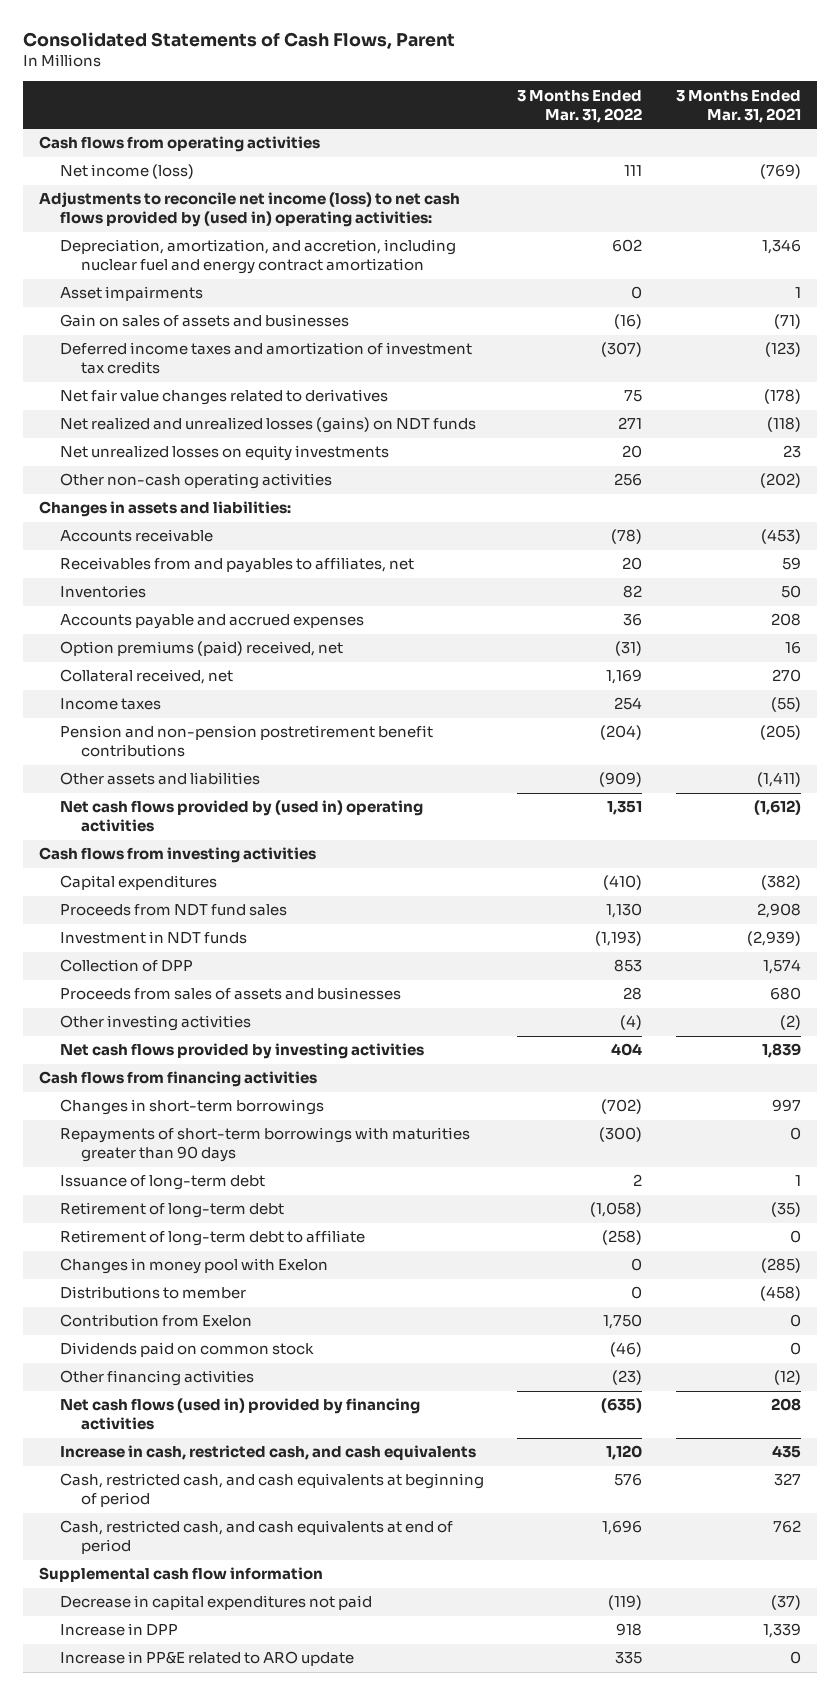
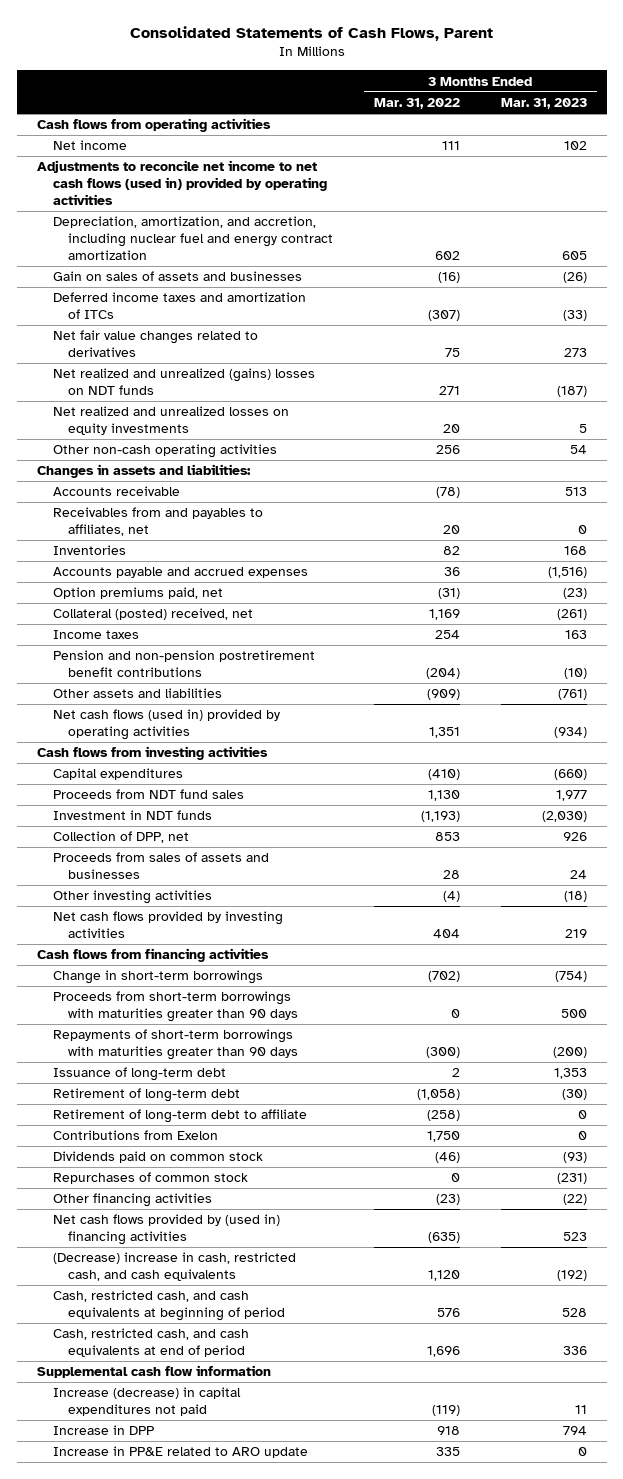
[675,89,801,123] 3 Months Ended Mar. 31, 2021 -> none
none -> [500,98,587,110] Mar. 31, 2023
[60,164,195,180] Net income (loss) -> [52,140,127,151] Net income
[39,192,461,228] Adjustments to reconcile net income (loss) to net cash flows provided by (used in) operating activities: -> [36,160,327,205] Adjustments to reconcile net income to net cash flows (used in) provided by operating activities
[60,286,204,302] Asset impairments -> none
[60,342,473,375] Deferred income taxes and amortization of investment tax credits -> [52,292,306,319] Deferred income taxes and amortization of ITCs
[60,417,477,434] Net realized and unrealized losses (gains) on NDT funds -> [52,368,315,395] Net realized and unrealized (gains) losses on NDT funds
[60,445,390,462] Net unrealized losses on equity investments -> [52,406,289,435] Net realized and unrealized losses on equity investments
[60,641,344,657] Option premiums (paid) received, net -> [52,587,223,600] Option premiums paid, net
[60,669,234,685] Collateral received, net -> [52,608,253,621] Collateral (posted) received, net
[60,800,424,833] Net cash flows provided by (used in) operating activities -> [52,709,280,740] Net cash flows (used in) provided by operating activities
[60,959,194,973] Collection of DPP -> [52,831,189,844] Collection of DPP, net
[60,1099,325,1116] Changes in short-term borrowings -> [52,970,263,985] Change in short-term borrowings
none -> [52,991,299,1022] Proceeds from short-term borrowings with maturities greater than 90 days
[60,1258,329,1275] Changes in money pool with Exelon -> none
[60,1286,247,1300] Distributions to member -> none
[60,1314,253,1328] Contribution from Exelon -> [52,1130,218,1141] Contributions from Exelon
none -> [52,1172,248,1185] Repurchases of common stock
[60,1398,421,1431] Net cash flows (used in) provided by financing activities -> [52,1214,280,1245] Net cash flows provided by (used in) financing activities
[60,1445,477,1461] Increase in cash, restricted cash, and cash equivalents -> [52,1252,296,1281] (Decrease) increase in cash, restricted cash, and cash equivalents
[60,1595,373,1611] Decrease in capital expenditures not paid -> [52,1387,241,1416] Increase (decrease) in capital expenditures not paid

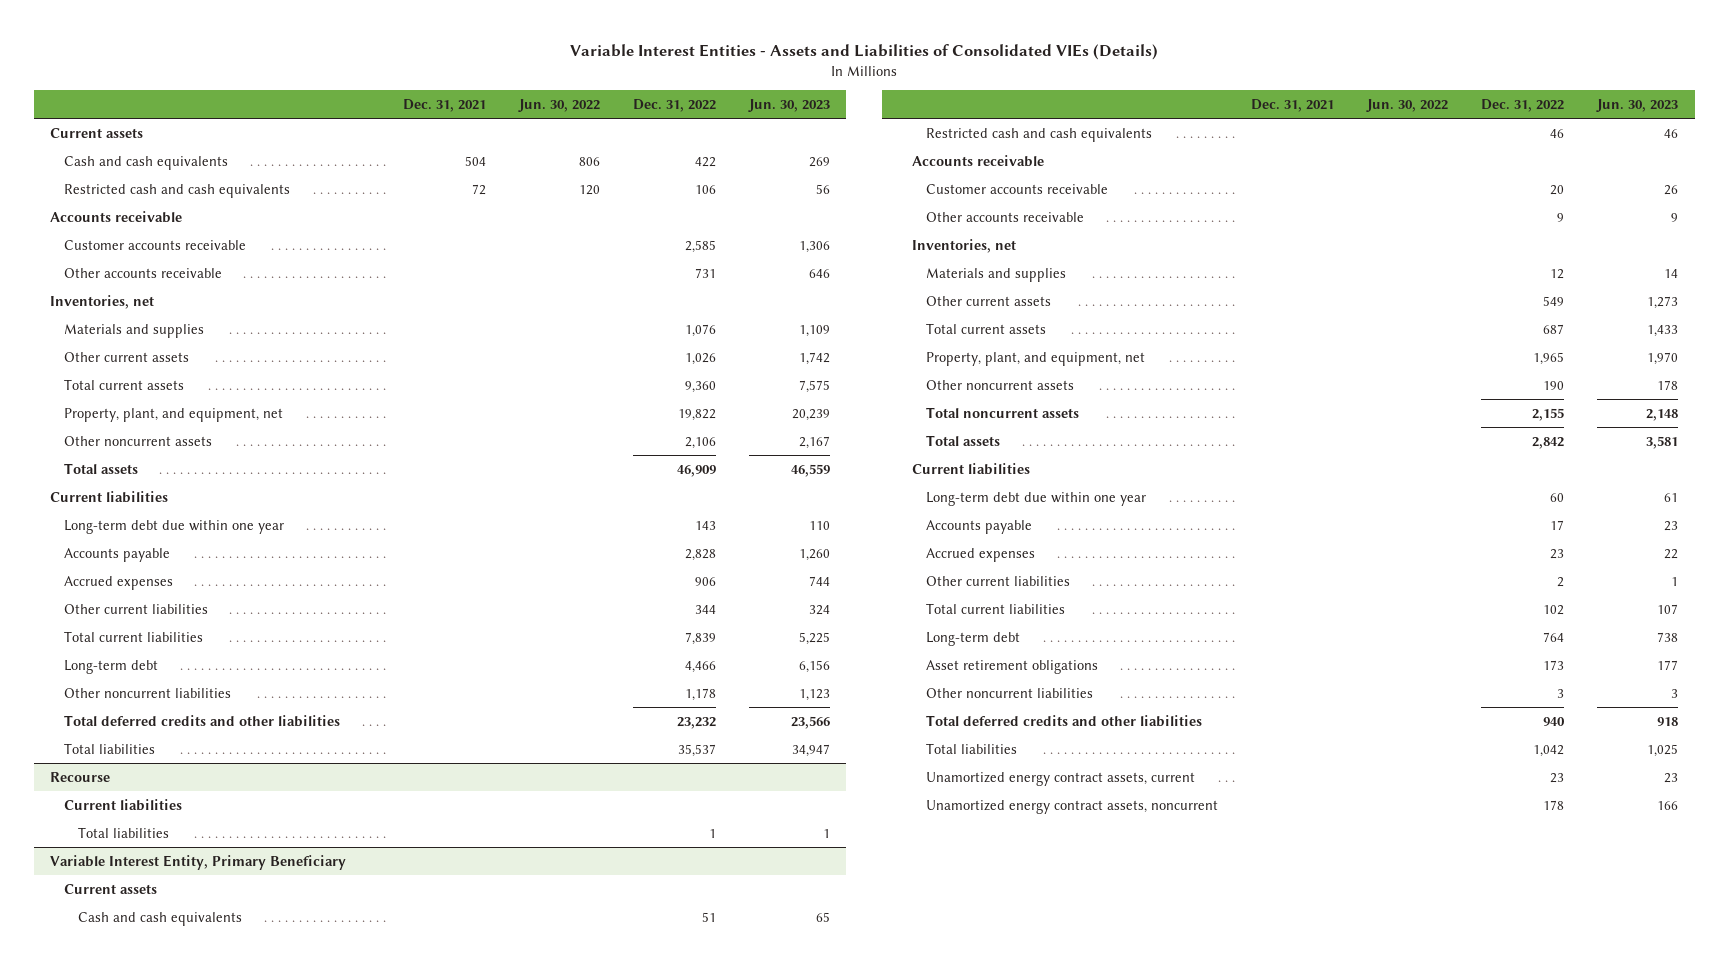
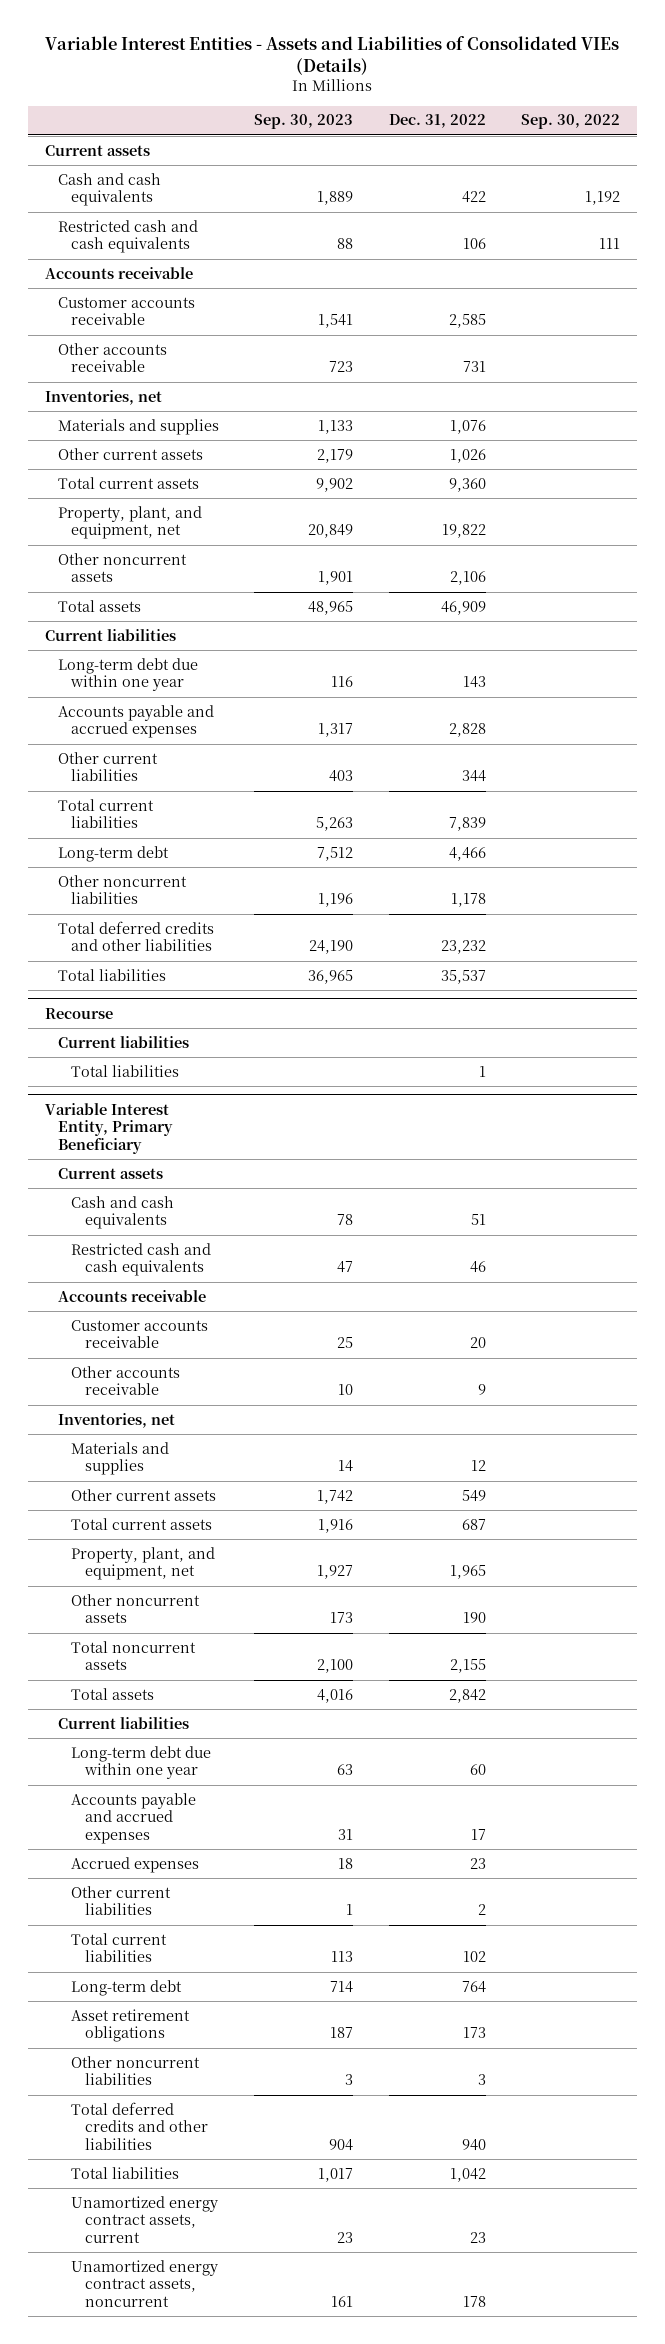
[402,98,486,112] Dec. 31, 2021 -> none
[517,98,600,112] Jun. 30, 2022 -> none
[747,98,830,112] Jun. 30, 2023 -> none
none -> [254,114,354,130] Sep. 30, 2023
none -> [520,114,620,130] Sep. 30, 2022
[64,575,174,590] Accrued expenses -> none
[64,547,171,562] Accounts payable -> [58,704,215,739] Accounts payable and accrued expenses
[926,519,1033,534] Accounts payable -> [71,1792,197,1844] Accounts payable and accrued expenses

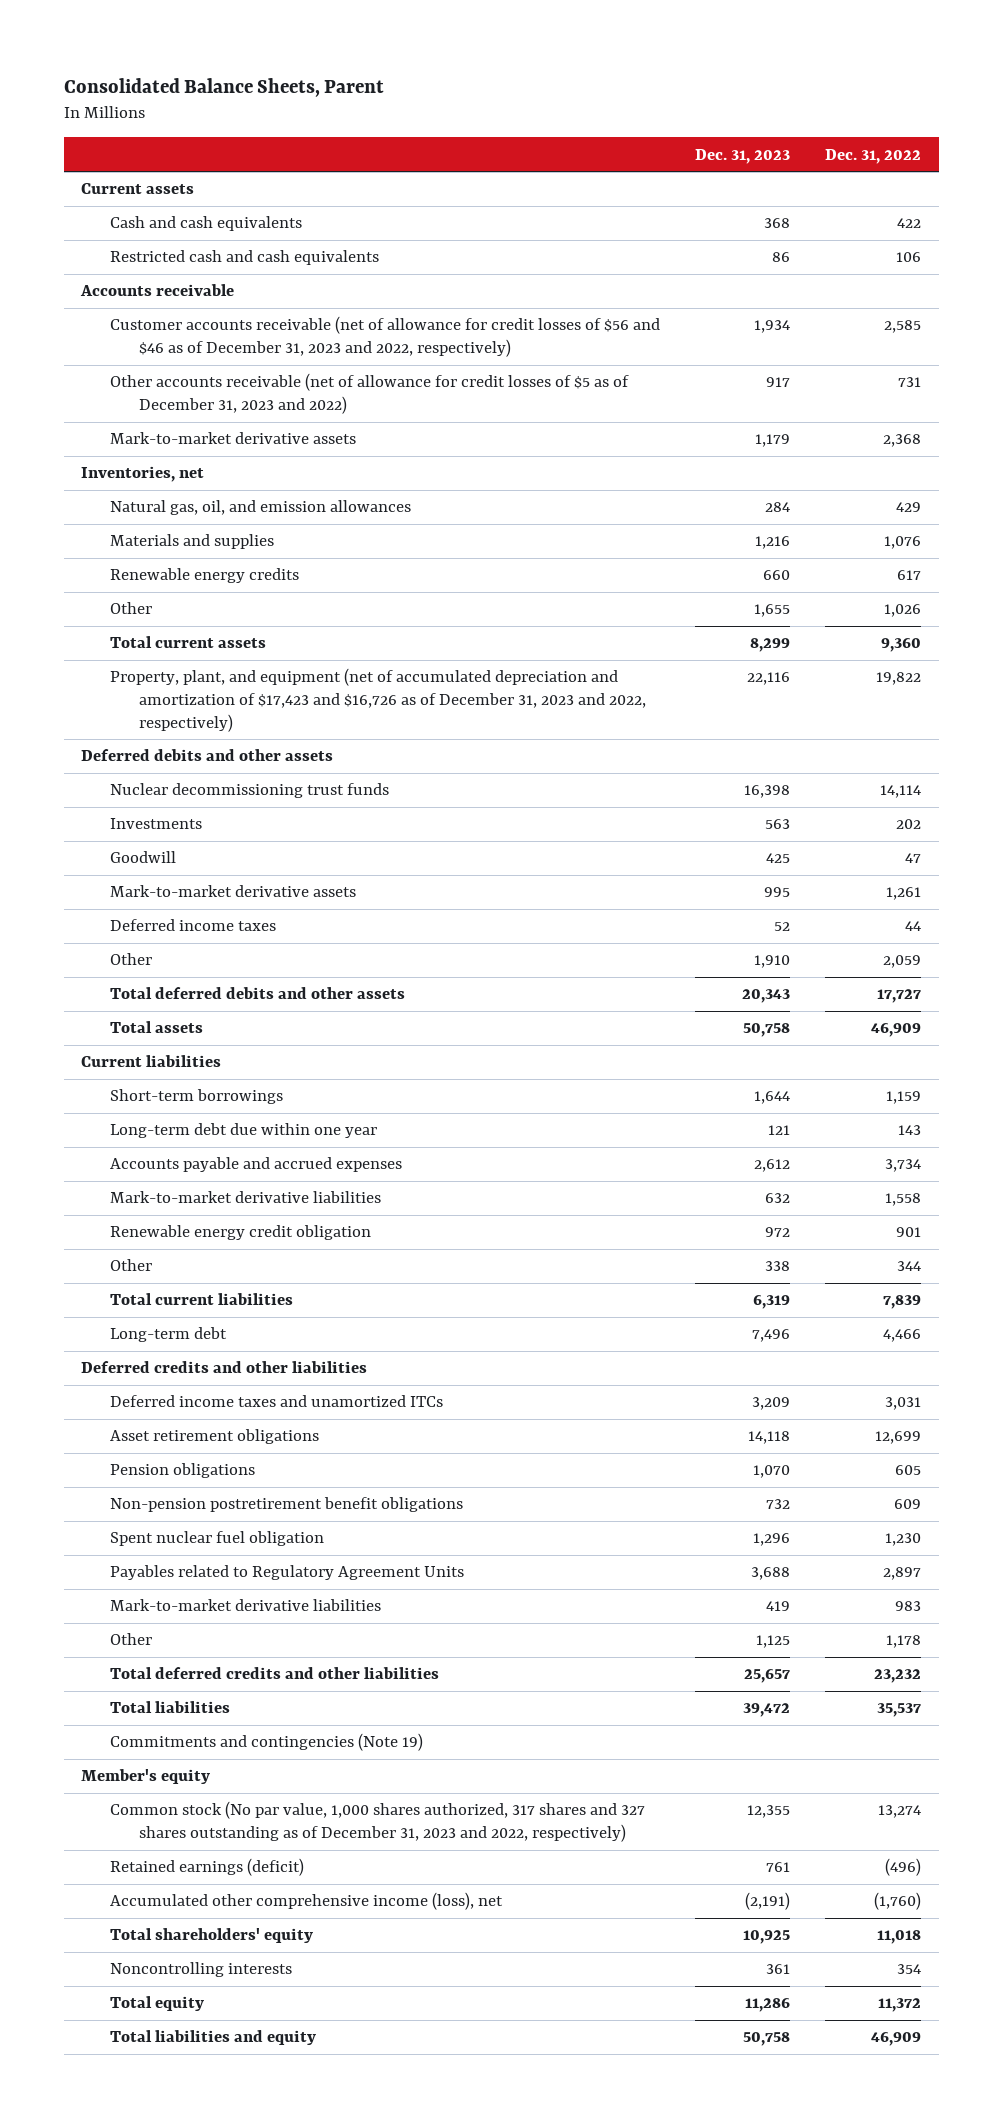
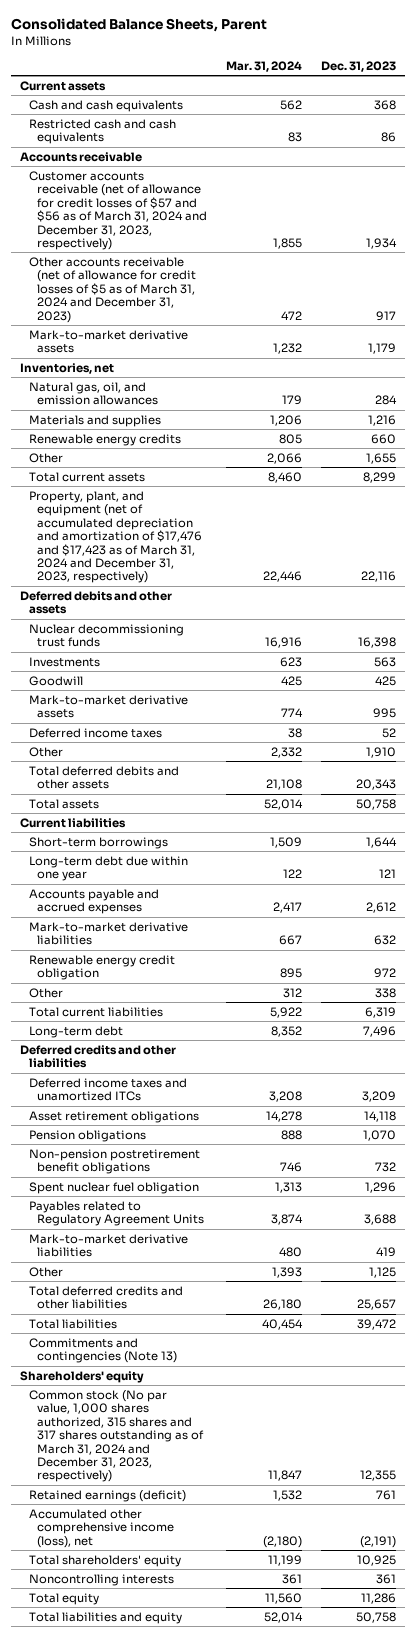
[825,148,922,164] Dec. 31, 2022 -> none
none -> [226,61,303,73] Mar. 31, 2024
[109,316,660,357] Customer accounts receivable (net of allowance for credit losses of $56 and $46 as of December 31, 2023 and 2022, respectively) -> [28,170,208,250] Customer accounts receivable (net of allowance for credit losses of $57 and $56 as of March 31, 2024 and December 31, 2023, respectively)
[109,373,629,414] Other accounts receivable (net of allowance for credit losses of $5 as of December 31, 2023 and 2022) -> [28,256,197,323] Other accounts receivable (net of allowance for credit losses of $5 as of March 31, 2024 and December 31, 2023)
[109,668,646,732] Property, plant, and equipment (net of accumulated depreciation and amortization of $17,423 and $16,726 as of December 31, 2023 and 2022, respectively) -> [28,490,203,584] Property, plant, and equipment (net of accumulated depreciation and amortization of $17,476 and $17,423 as of March 31, 2024 and December 31, 2023, respectively)
[81,1769,211,1785] Member's equity -> none
[109,1733,423,1752] Commitments and contingencies (Note 19) -> [28,1337,178,1364] Commitments and contingencies (Note 13)
none -> [20,1370,145,1383] Shareholders' equity
[109,1801,645,1842] Common stock (No par value, 1,000 shares authorized, 317 shares and 327 shares outstanding as of December 31, 2023 and 2022, respectively) -> [28,1389,205,1483] Common stock (No par value, 1,000 shares authorized, 315 shares and 317 shares outstanding as of March 31, 2024 and December 31, 2023, respectively)

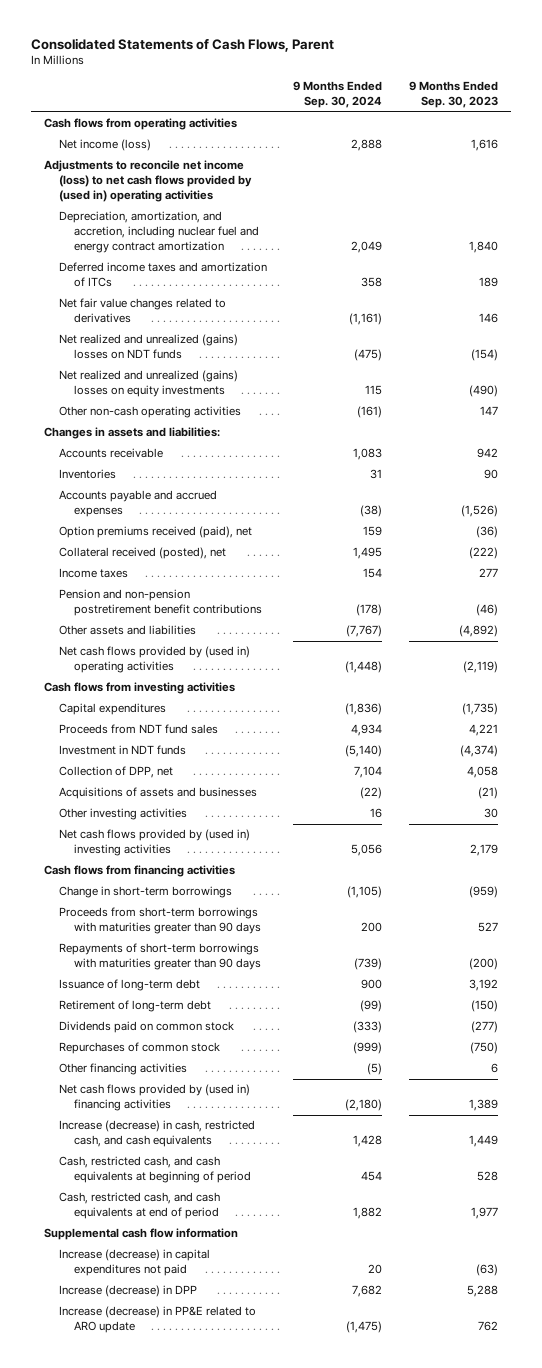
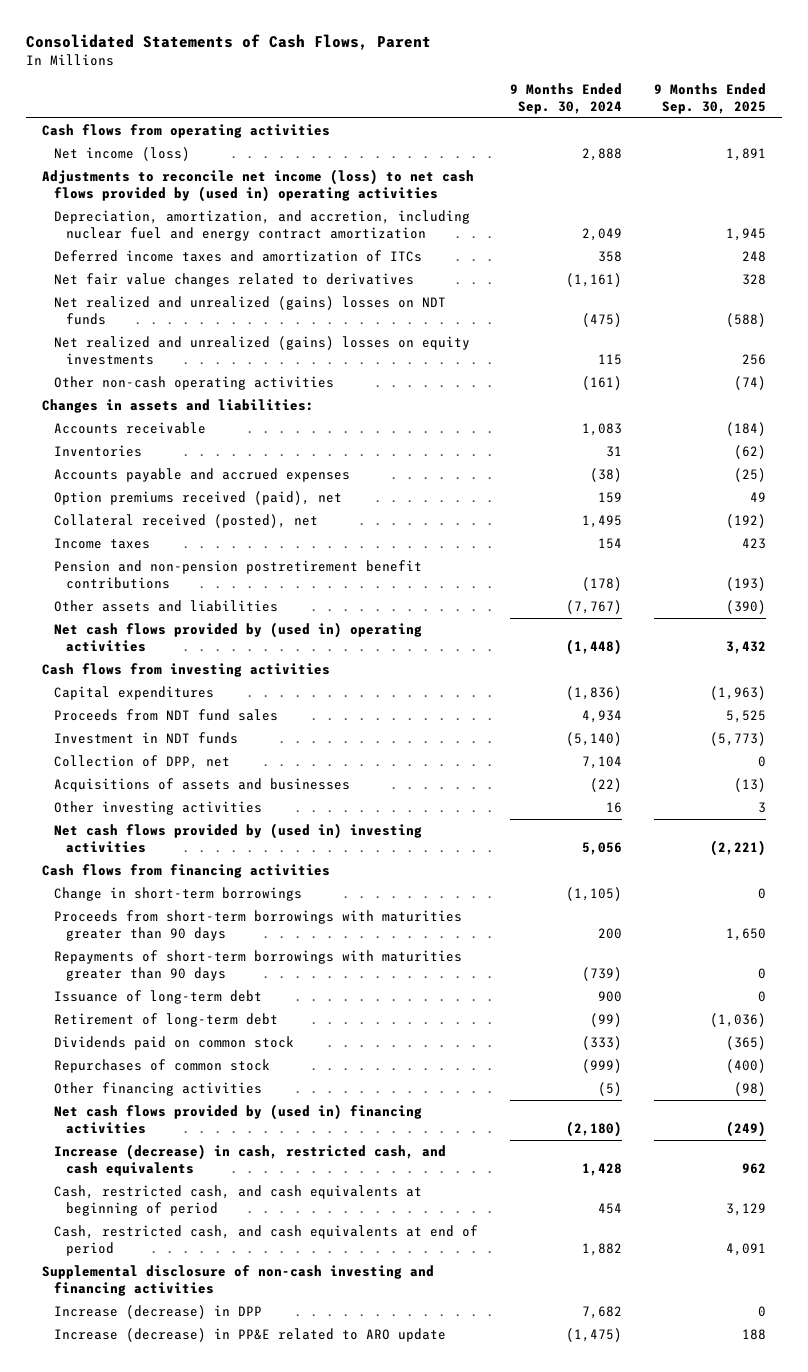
[408,81,498,109] 9 Months Ended Sep. 30, 2023 -> none
none -> [653,83,766,114] 9 Months Ended Sep. 30, 2025
[59,1249,211,1277] Increase (decrease) in capital expenditures not paid -> none
[44,1228,239,1241] Supplemental cash flow information -> [41,1265,434,1296] Supplemental disclosure of non-cash investing and financing activities

